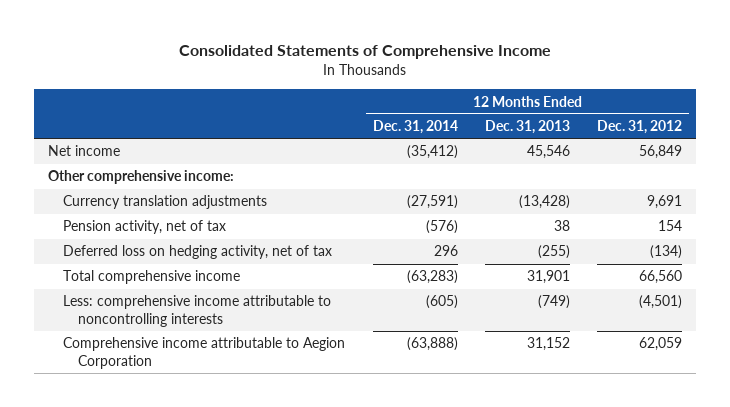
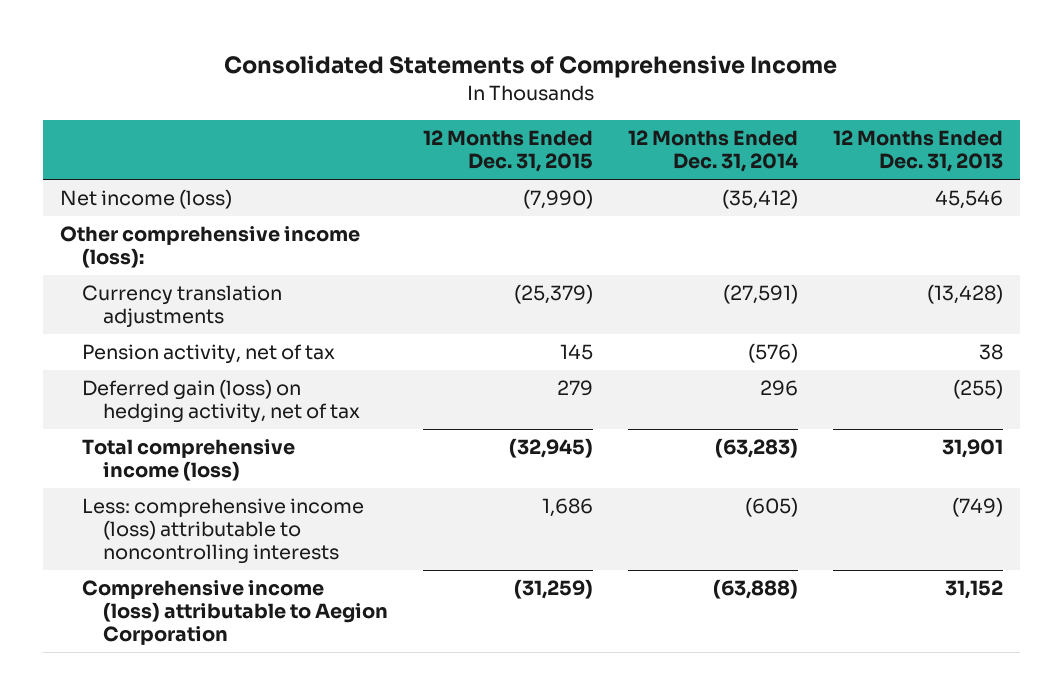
[597,120,683,135] Dec. 31, 2012 -> none
none -> [422,130,593,173] 12 Months Ended Dec. 31, 2015
[47,145,120,157] Net income -> [60,189,233,210] Net income (loss)
[47,170,234,185] Other comprehensive income: -> [60,226,361,269] Other comprehensive income (loss):
[63,245,333,260] Deferred loss on hedging activity, net of tax -> [81,379,361,424] Deferred gain (loss) on hedging activity, net of tax
[63,270,241,285] Total comprehensive income -> [81,439,295,482] Total comprehensive income (loss)
[63,295,332,328] Less: comprehensive income attributable to noncontrolling interests -> [81,498,364,565] Less: comprehensive income (loss) attributable to noncontrolling interests
[63,337,346,370] Comprehensive income attributable to Aegion Corporation -> [81,580,389,646] Comprehensive income (loss) attributable to Aegion Corporation

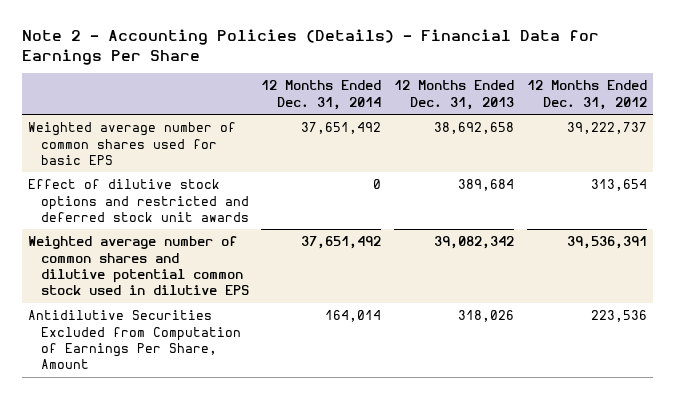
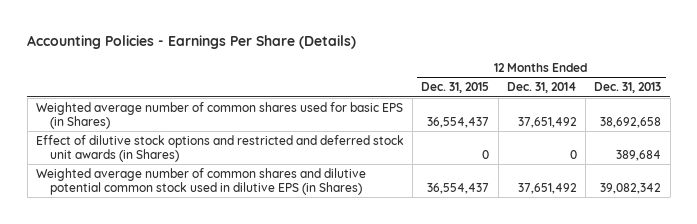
[21,29,599,65] Note 2 - Accounting Policies (Details) - Financial Data for Earnings Per Share -> [27,34,357,49] Accounting Policies - Earnings Per Share (Details)
[526,80,647,110] 12 Months Ended Dec. 31, 2012 -> none
none -> [421,82,490,94] Dec. 31, 2015
[28,310,241,370] Antidilutive Securities Excluded from Computation of Earnings Per Share, Amount -> none
[28,122,237,165] Weighted average number of common shares used for basic EPS -> [35,101,403,129] Weighted average number of common shares used for basic EPS (in Shares)
[28,179,249,222] Effect of dilutive stock options and restricted and deferred stock unit awards -> [35,134,404,162] Effect of dilutive stock options and restricted and deferred stock unit awards (in Shares)
[28,236,249,296] Weighted average number of common shares and dilutive potential common stock used in dilutive EPS -> [35,167,366,195] Weighted average number of common shares and dilutive potential common stock used in dilutive EPS (in Shares)

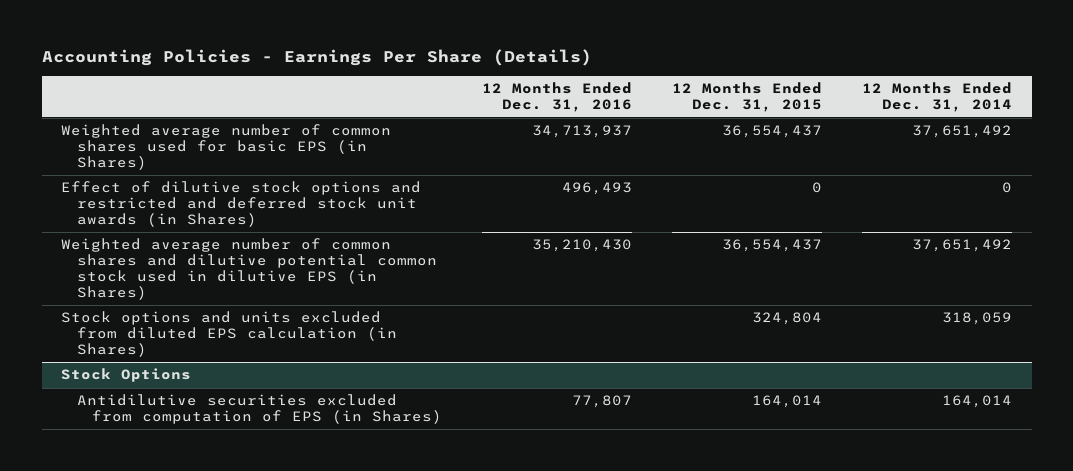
[594,82,662,94] Dec. 31, 2013 -> none
none -> [482,82,633,112] 12 Months Ended Dec. 31, 2016
none -> [61,311,397,357] Stock options and units excluded from diluted EPS calculation (in Shares)
none -> [61,368,192,383] Stock Options
none -> [76,394,443,425] Antidilutive securities excluded from computation of EPS (in Shares)

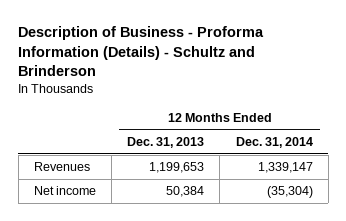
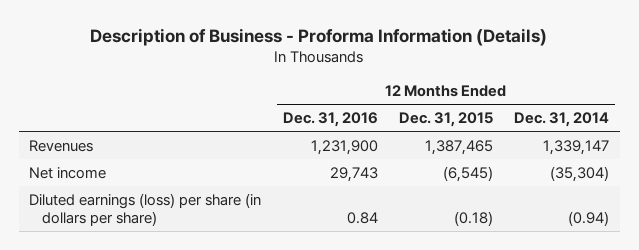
[18,26,265,76] Description of Business - Proforma Information (Details) - Schultz and Brinderson -> [90,27,548,46] Description of Business - Proforma Information (Details)
[127,136,205,148] Dec. 31, 2013 -> none
none -> [282,112,378,128] Dec. 31, 2016
none -> [398,112,493,128] Dec. 31, 2015
none -> [29,192,262,226] Diluted earnings (loss) per share (in dollars per share)

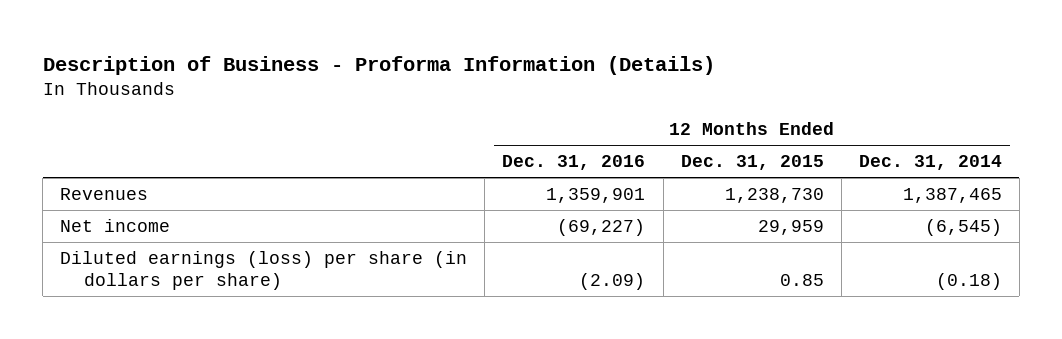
[310,139,378,155] 1,231,900 -> [546,187,646,203] 1,359,901
[424,139,493,155] 1,387,465 -> [724,187,824,203] 1,238,730
[543,139,610,155] 1,339,147 -> [902,187,1002,203] 1,387,465
[329,166,378,182] 29,743 -> [557,218,646,236] (69,227)
[442,165,493,182] (6,545) -> [757,219,824,235] 29,959
[550,165,610,182] (35,304) -> [924,218,1002,236] (6,545)
[346,211,378,224] 0.84 -> [579,272,646,290] (2.09)
[453,210,493,226] (0.18) -> [779,273,824,286] 0.85
[568,210,610,226] (0.94) -> [935,272,1002,290] (0.18)

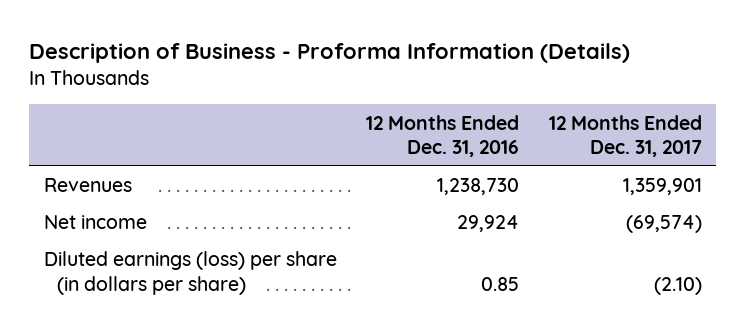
[680,155,824,171] Dec. 31, 2015 -> none
[858,155,1002,171] Dec. 31, 2014 -> none
none -> [548,114,702,158] 12 Months Ended Dec. 31, 2017
[546,187,646,203] 1,359,901 -> [437,178,520,196] 1,238,730
[557,218,646,236] (69,227) -> [457,215,520,233] 29,924
[579,272,646,290] (2.09) -> [481,276,520,291] 0.85

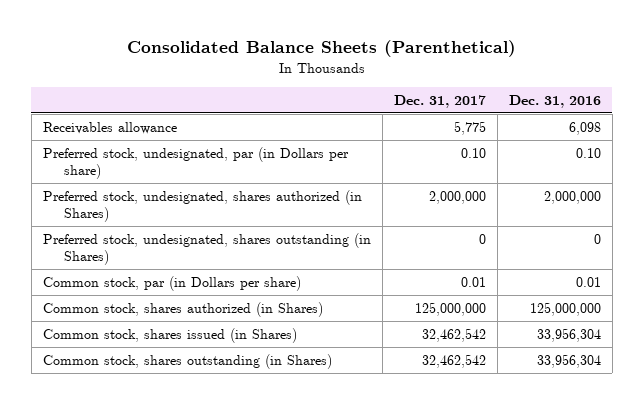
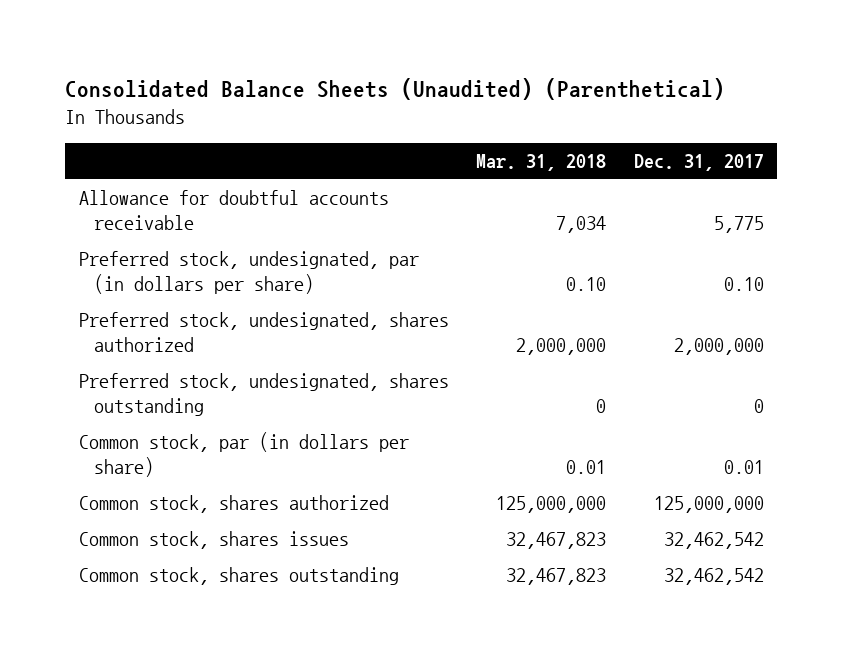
[126,40,516,58] Consolidated Balance Sheets (Parenthetical) -> [65,78,726,101] Consolidated Balance Sheets (Unaudited) (Parenthetical)
[508,94,601,108] Dec. 31, 2016 -> none
none -> [476,154,607,172] Mar. 31, 2018
[42,121,177,134] Receivables allowance -> [78,190,389,231] Allowance for doubtful accounts receivable
[42,146,349,179] Preferred stock, undesignated, par (in Dollars per share) -> [78,251,419,295] Preferred stock, undesignated, par (in dollars per share)
[42,189,362,222] Preferred stock, undesignated, shares authorized (in Shares) -> [78,312,449,353] Preferred stock, undesignated, shares authorized
[42,232,371,265] Preferred stock, undesignated, shares outstanding (in Shares) -> [78,373,449,417] Preferred stock, undesignated, shares outstanding
[42,275,301,291] Common stock, par (in Dollars per share) -> [78,432,409,478] Common stock, par (in dollars per share)
[42,301,323,317] Common stock, shares authorized (in Shares) -> [78,495,389,514] Common stock, shares authorized
[42,327,297,343] Common stock, shares issued (in Shares) -> [78,531,349,550] Common stock, shares issues
[42,353,332,369] Common stock, shares outstanding (in Shares) -> [78,567,399,586] Common stock, shares outstanding

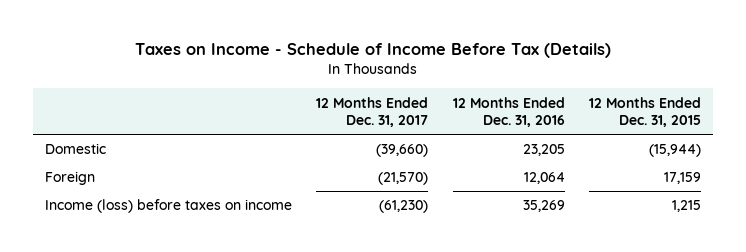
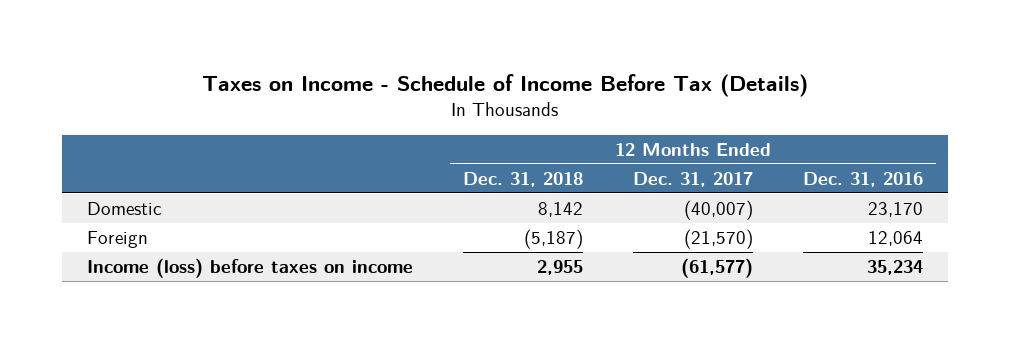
[589,96,702,128] 12 Months Ended Dec. 31, 2015 -> none
none -> [462,171,583,187] Dec. 31, 2018
[376,144,429,158] (39,660) -> [684,199,754,220] (40,007)
[522,144,565,157] 23,205 -> [868,201,924,217] 23,170
[379,200,429,214] (61,230) -> [681,257,754,278] (61,577)
[522,200,565,213] 35,269 -> [867,259,924,275] 35,234

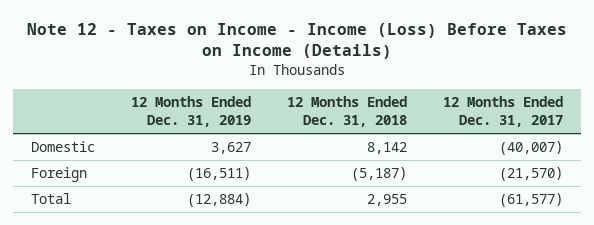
[202,73,809,97] Taxes on Income - Schedule of Income Before Tax (Details) -> [27,22,568,60] Note 12 - Taxes on Income - Income (Loss) Before Taxes on Income (Details)
[803,171,924,187] Dec. 31, 2016 -> none
none -> [131,96,252,128] 12 Months Ended Dec. 31, 2019
[86,257,413,278] Income (loss) before taxes on income -> [31,193,72,205] Total

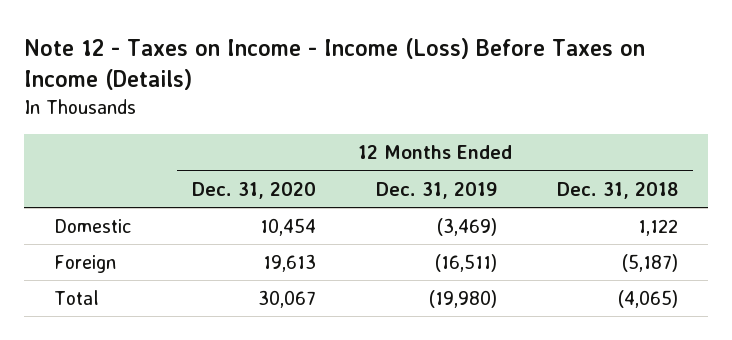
[442,96,563,128] 12 Months Ended Dec. 31, 2017 -> none
none -> [191,181,316,199] Dec. 31, 2020
[211,142,252,155] 3,627 -> [436,218,497,237] (3,469)
[366,142,407,155] 8,142 -> [637,219,678,237] 1,122
[187,193,252,208] (12,884) -> [428,290,497,309] (19,980)
[366,194,407,207] 2,955 -> [617,290,678,309] (4,065)

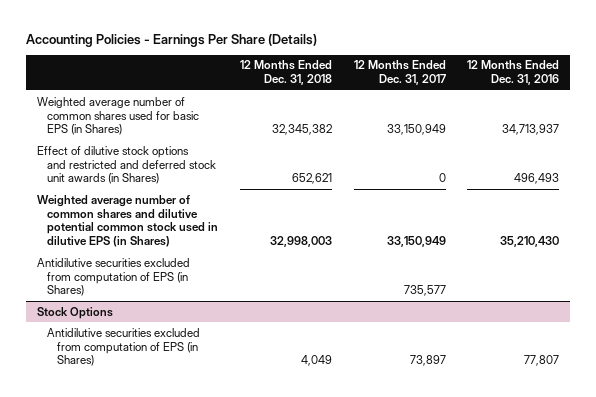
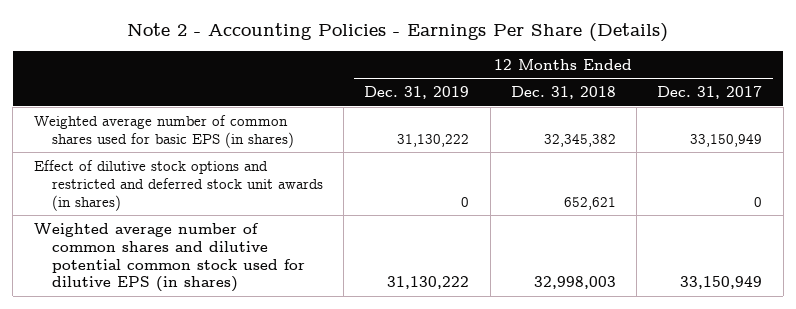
[26,33,318,47] Accounting Policies - Earnings Per Share (Details) -> [126,23,668,43] Note 2 - Accounting Policies - Earnings Per Share (Details)
[467,60,560,86] 12 Months Ended Dec. 31, 2016 -> none
none -> [364,86,470,100] Dec. 31, 2019
[36,257,190,297] Antidilutive securities excluded from computation of EPS (in Shares) -> none
[36,306,113,319] Stock Options -> none
[47,327,201,367] Antidilutive securities excluded from computation of EPS (in Shares) -> none
[36,96,200,136] Weighted average number of common shares used for basic EPS (in Shares) -> [33,114,295,148] Weighted average number of common shares used for basic EPS (in shares)
[36,145,217,185] Effect of dilutive stock options and restricted and deferred stock unit awards (in Shares) -> [33,159,324,211] Effect of dilutive stock options and restricted and deferred stock unit awards (in shares)
[36,194,219,248] Weighted average number of common shares and dilutive potential common stock used in dilutive EPS (in Shares) -> [33,222,306,293] Weighted average number of common shares and dilutive potential common stock used for dilutive EPS (in shares)

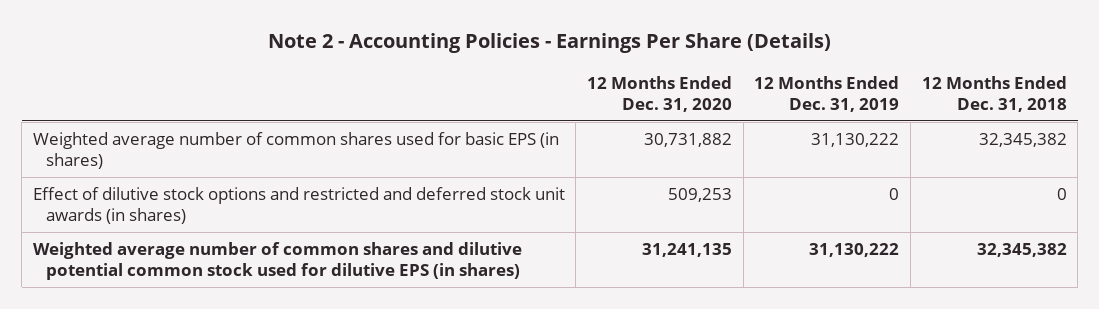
[657,86,763,100] Dec. 31, 2017 -> none
none -> [587,75,733,112] 12 Months Ended Dec. 31, 2020
[563,196,616,210] 652,621 -> [1056,188,1067,201] 0
[533,276,616,290] 32,998,003 -> [976,243,1067,258] 32,345,382

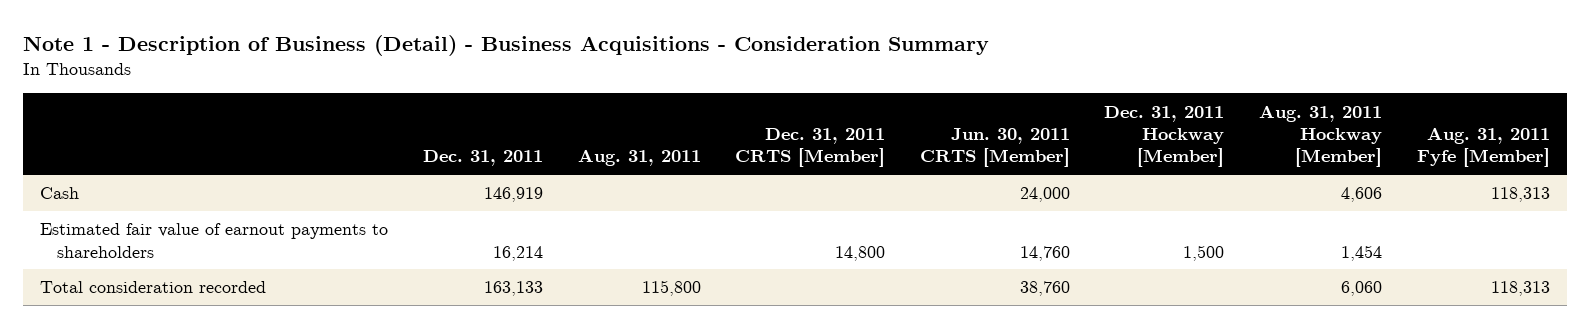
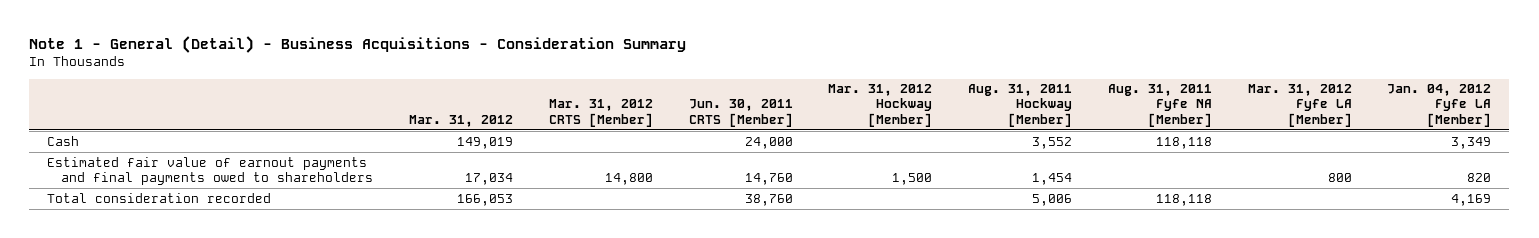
[22,35,989,57] Note 1 - Description of Business (Detail) - Business Acquisitions - Consideration Summary -> [29,35,687,53] Note 1 - General (Detail) - Business Acquisitions - Consideration Summary
[422,150,543,167] Dec. 31, 2011 -> none
[577,149,701,167] Aug. 31, 2011 -> none
[735,128,886,168] Dec. 31, 2011 CRTS [Member] -> none
[1104,105,1225,168] Dec. 31, 2011 Hockway [Member] -> none
[1416,127,1550,168] Aug. 31, 2011 Fyfe [Member] -> none
none -> [409,114,514,127] Mar. 31, 2012
none -> [548,99,653,127] Mar. 31, 2012 CRTS [Member]
none -> [828,84,933,127] Mar. 31, 2012 Hockway [Member]
none -> [1107,84,1212,127] Aug. 31, 2011 Fyfe NA [Member]
none -> [1247,84,1352,127] Mar. 31, 2012 Fyfe LA [Member]
none -> [1387,84,1492,127] Jan. 04, 2012 Fyfe LA [Member]
[1341,187,1383,203] 4,606 -> [1032,136,1073,149] 3,552
[40,223,389,258] Estimated fair value of earnout payments to shareholders -> [47,156,374,185] Estimated fair value of earnout payments and final payments owed to shareholders
[1341,281,1383,297] 6,060 -> [1032,193,1073,206] 5,006

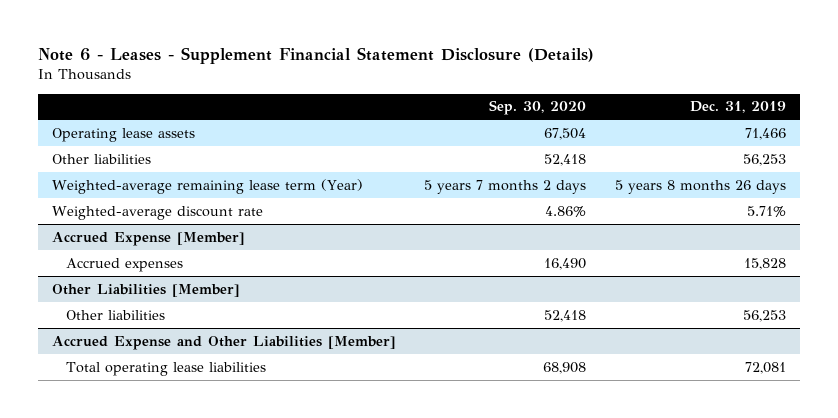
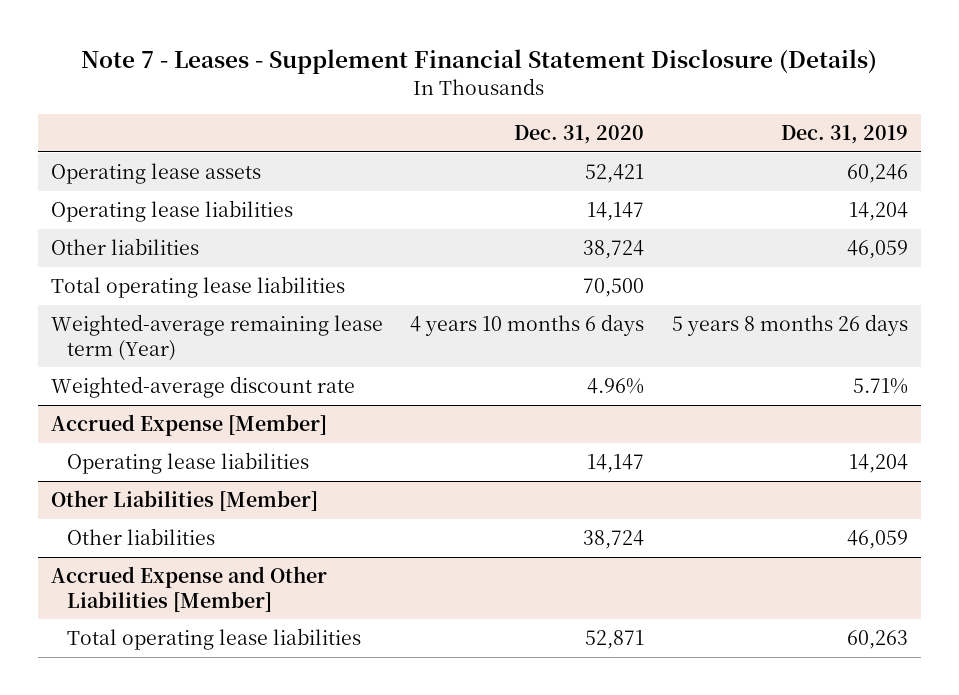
[37,47,594,65] Note 6 - Leases - Supplement Financial Statement Disclosure (Details) -> [81,49,878,75] Note 7 - Leases - Supplement Financial Statement Disclosure (Details)
[489,100,587,116] Sep. 30, 2020 -> none
none -> [514,125,645,145] Dec. 31, 2020
[744,127,786,140] 71,466 -> [846,163,908,183] 60,246
none -> [51,199,294,222] Operating lease liabilities
[742,153,786,166] 56,253 -> [846,239,908,259] 46,059
none -> [51,275,346,298] Total operating lease liabilities
[66,257,184,272] Accrued expenses -> none
none -> [67,451,310,474] Operating lease liabilities
[742,309,786,322] 56,253 -> [846,529,908,549] 46,059
[744,361,786,374] 72,081 -> [846,629,908,649] 60,263

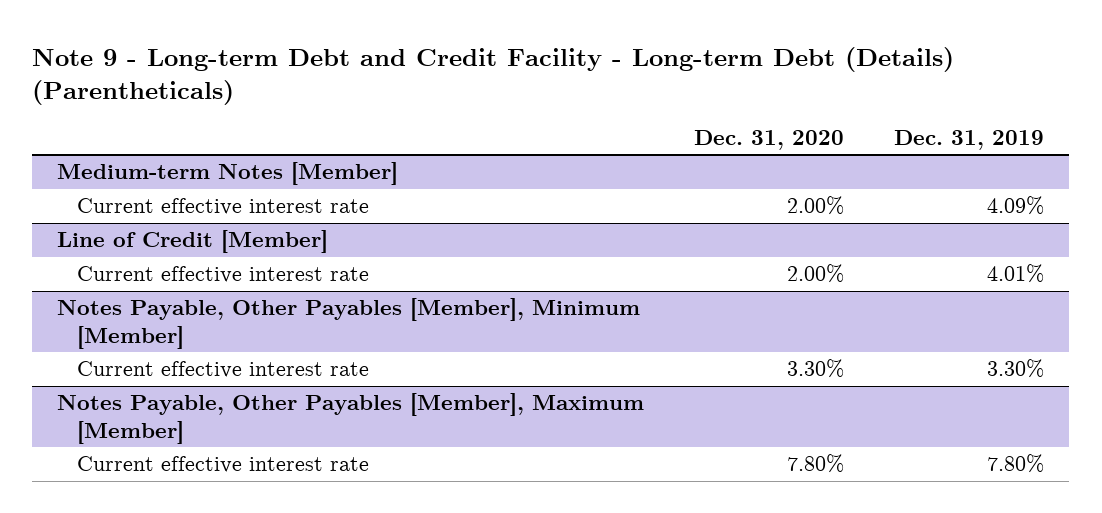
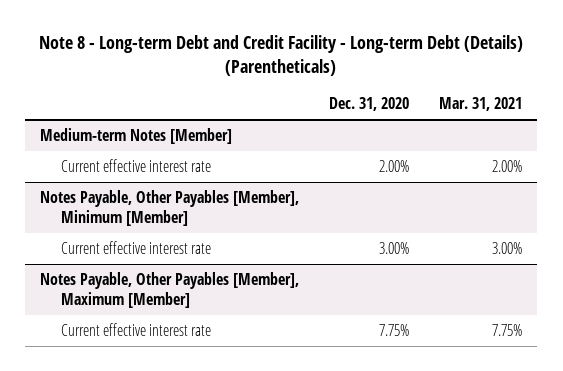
[32,46,955,106] Note 9 - Long-term Debt and Credit Facility - Long-term Debt (Details) (Parentheticals) -> [39,35,524,76] Note 8 - Long-term Debt and Credit Facility - Long-term Debt (Details) (Parentheticals)
[894,129,1045,150] Dec. 31, 2019 -> none
none -> [439,97,523,112] Mar. 31, 2021
[57,230,329,254] Line of Credit [Member] -> none
[77,266,370,284] Current effective interest rate -> none
[787,359,845,379] 3.30% -> [379,241,410,254] 3.00%
[787,454,845,474] 7.80% -> [379,323,410,336] 7.75%

